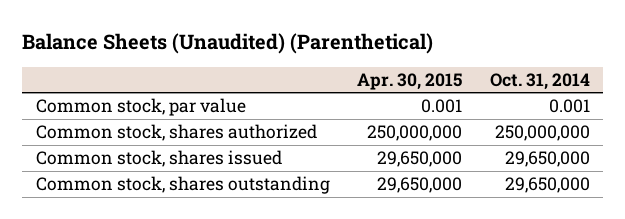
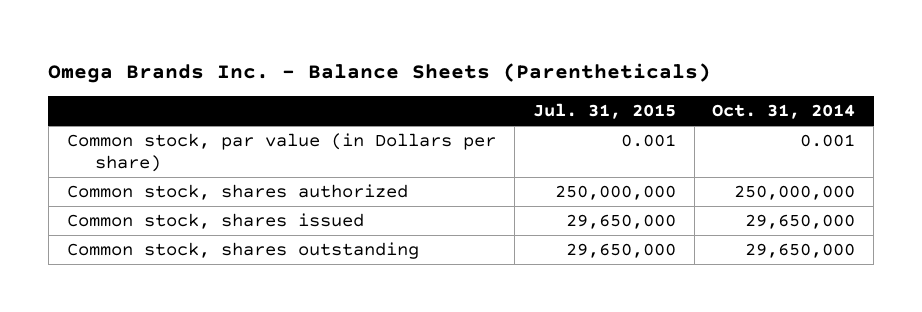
[22,33,434,55] Balance Sheets (Unaudited) (Parenthetical) -> [48,62,712,83] Omega Brands Inc. - Balance Sheets (Parentheticals)
[357,72,463,90] Apr. 30, 2015 -> none
none -> [532,103,676,120] Jul. 31, 2015
[35,98,246,117] Common stock, par value -> [66,132,496,172] Common stock, par value (in Dollars per share)

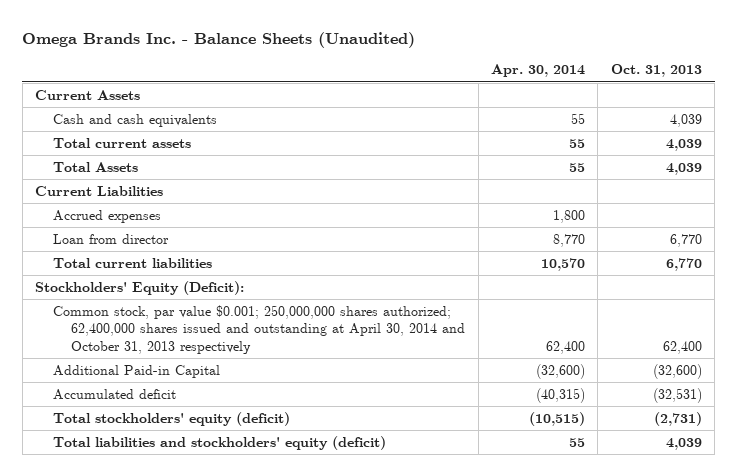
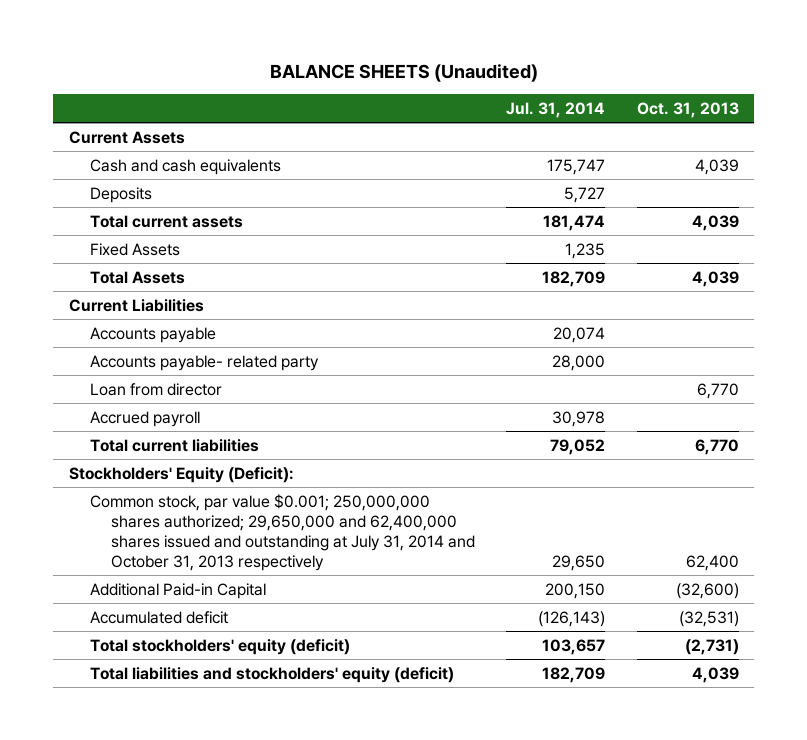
[22,31,416,48] Omega Brands Inc. - Balance Sheets (Unaudited) -> [269,63,538,82] BALANCE SHEETS (Unaudited)
[491,64,586,78] Apr. 30, 2014 -> none
none -> [506,101,606,118] Jul. 31, 2014
none -> [89,186,152,203] Deposits
none -> [89,242,180,256] Fixed Assets
[53,209,162,223] Accrued expenses -> none
none -> [89,326,216,343] Accounts payable
none -> [89,354,319,371] Accounts payable- related party
none -> [89,410,200,427] Accrued payroll
[53,304,466,355] Common stock, par value $0.001; 250,000,000 shares authorized; 62,400,000 shares issued and outstanding at April 30, 2014 and October 31, 2013 respectively -> [89,493,475,571] Common stock, par value $0.001; 250,000,000 shares authorized; 29,650,000 and 62,400,000 shares issued and outstanding at July 31, 2014 and October 31, 2013 respectively

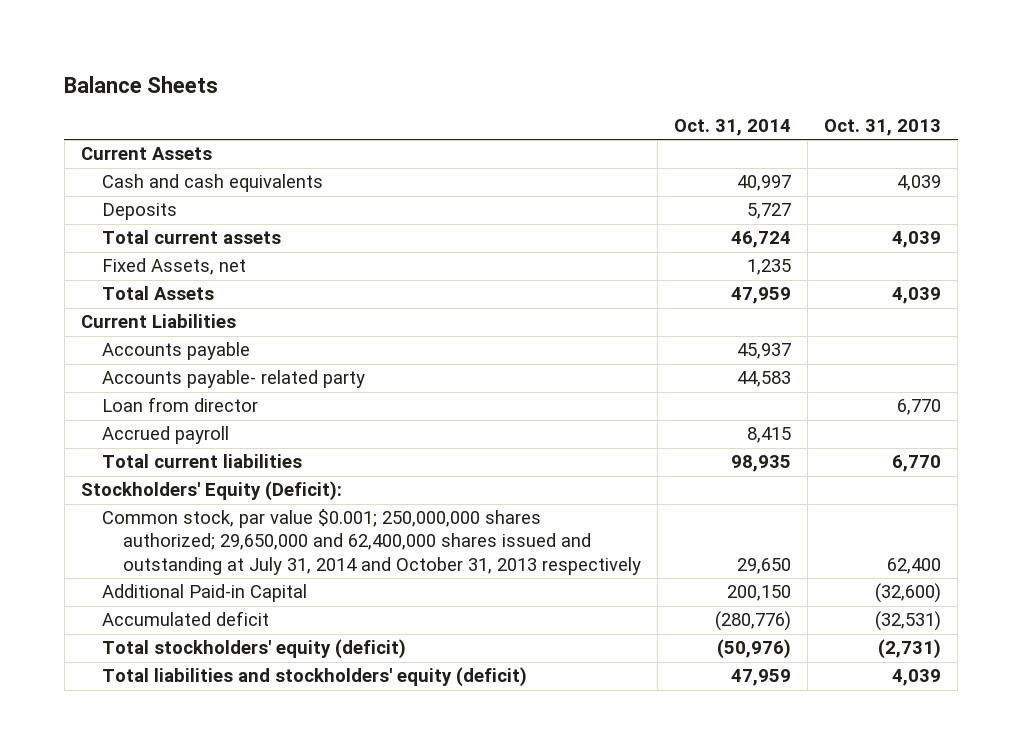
[269,63,538,82] BALANCE SHEETS (Unaudited) -> [64,76,219,94] Balance Sheets
[506,101,606,118] Jul. 31, 2014 -> none
none -> [674,119,792,137] Oct. 31, 2014
[89,242,180,256] Fixed Assets -> [101,258,246,276] Fixed Assets, net

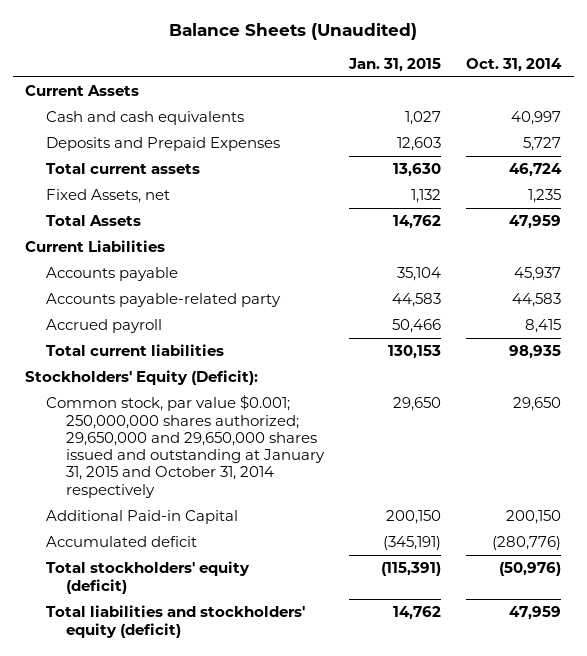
[64,76,219,94] Balance Sheets -> [169,22,418,40] Balance Sheets (Unaudited)
[824,119,942,137] Oct. 31, 2013 -> none
none -> [348,57,442,72] Jan. 31, 2015
[101,203,177,221] Deposits -> [45,137,280,152] Deposits and Prepaid Expenses
[101,397,258,413] Loan from director -> none
[101,370,365,389] Accounts payable- related party -> [45,293,281,308] Accounts payable-related party
[101,509,642,575] Common stock, par value $0.001; 250,000,000 shares authorized; 29,650,000 and 62,400,000 shares issued and outstanding at July 31, 2014 and October 31, 2013 respectively -> [45,395,326,498] Common stock, par value $0.001; 250,000,000 shares authorized; 29,650,000 and 29,650,000 shares issued and outstanding at January 31, 2015 and October 31, 2014 respectively

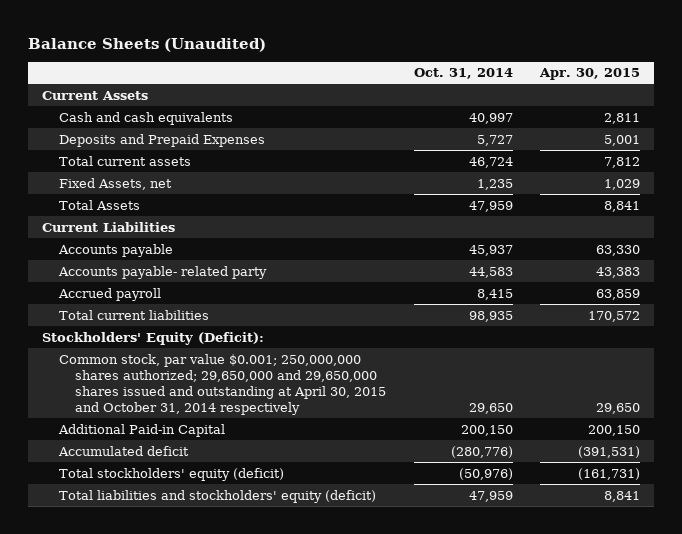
[348,57,442,72] Jan. 31, 2015 -> none
none -> [539,68,641,81] Apr. 30, 2015
[45,293,281,308] Accounts payable-related party -> [57,265,267,279] Accounts payable- related party
[45,395,326,498] Common stock, par value $0.001; 250,000,000 shares authorized; 29,650,000 and 29,650,000 shares issued and outstanding at January 31, 2015 and October 31, 2014 respectively -> [58,353,387,416] Common stock, par value $0.001; 250,000,000 shares authorized; 29,650,000 and 29,650,000 shares issued and outstanding at April 30, 2015 and October 31, 2014 respectively

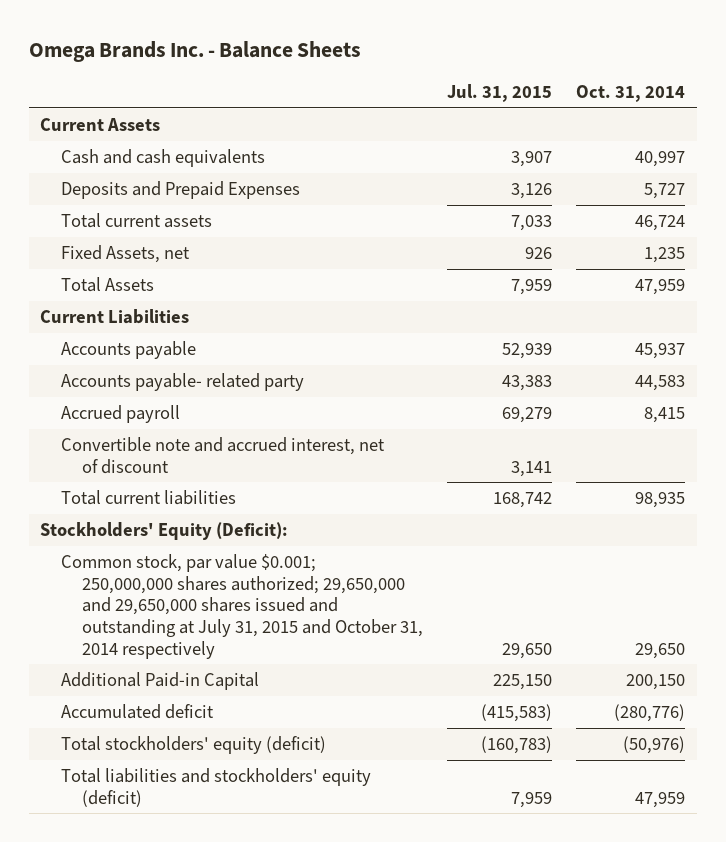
[28,37,267,52] Balance Sheets (Unaudited) -> [28,41,361,63] Omega Brands Inc. - Balance Sheets
[539,68,641,81] Apr. 30, 2015 -> none
none -> [447,83,553,102] Jul. 31, 2015
none -> [61,436,386,474] Convertible note and accrued interest, net of discount
[58,353,387,416] Common stock, par value $0.001; 250,000,000 shares authorized; 29,650,000 and 29,650,000 shares issued and outstanding at April 30, 2015 and October 31, 2014 respectively -> [61,553,424,659] Common stock, par value $0.001; 250,000,000 shares authorized; 29,650,000 and 29,650,000 shares issued and outstanding at July 31, 2015 and October 31, 2014 respectively

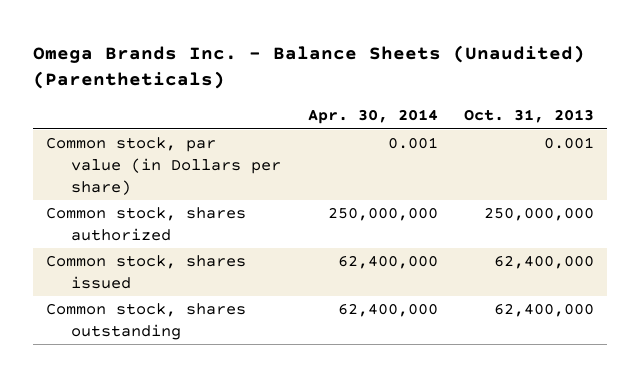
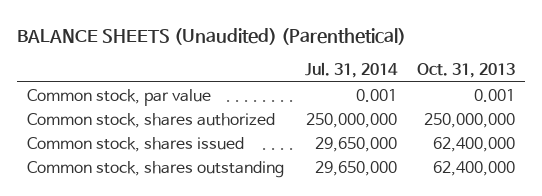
[33,45,586,90] Omega Brands Inc. - Balance Sheets (Unaudited) (Parentheticals) -> [17,27,407,45] BALANCE SHEETS (Unaudited) (Parenthetical)
[307,109,438,125] Apr. 30, 2014 -> none
none -> [304,62,398,79] Jul. 31, 2014
[46,137,282,195] Common stock, par value (in Dollars per share) -> [27,88,212,106] Common stock, par value

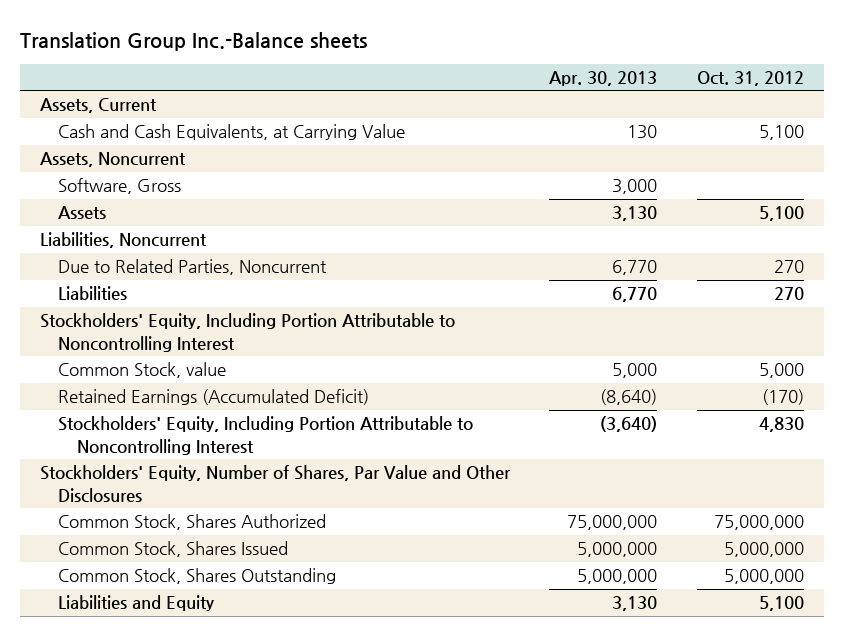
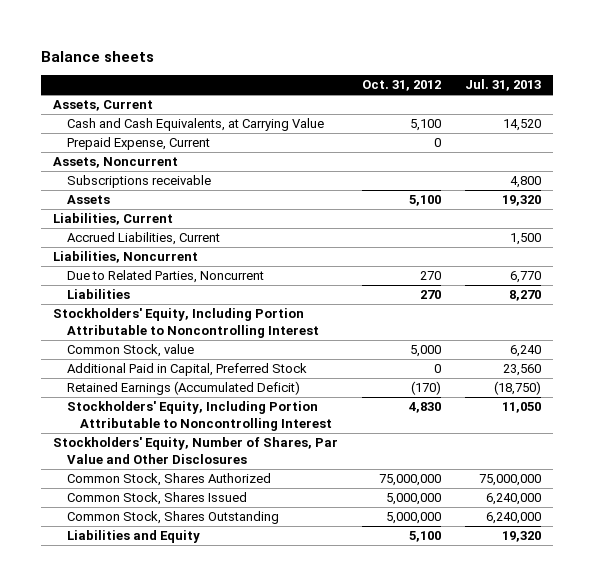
[19,31,367,51] Translation Group Inc.-Balance sheets -> [41,50,155,62] Balance sheets
[549,71,658,87] Apr. 30, 2013 -> none
none -> [464,79,541,92] Jul. 31, 2013
none -> [66,137,210,151] Prepaid Expense, Current
[58,178,182,195] Software, Gross -> none
none -> [66,175,211,189] Subscriptions receivable
none -> [53,213,174,226] Liabilities, Current
none -> [66,232,220,246] Accrued Liabilities, Current
none -> [66,363,307,377] Additional Paid in Capital, Preferred Stock

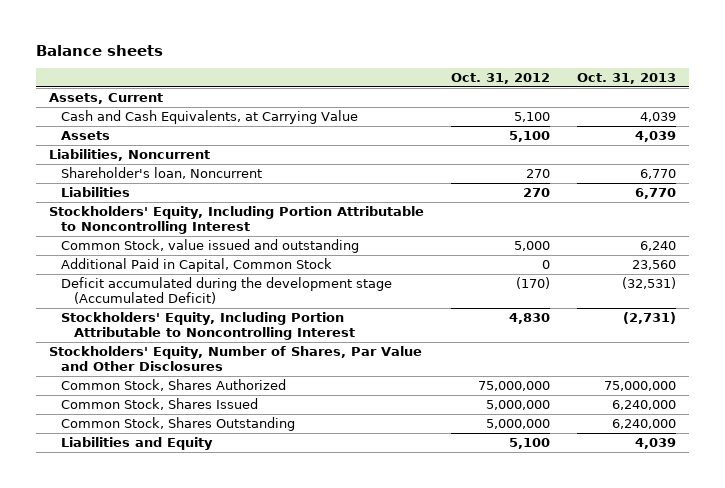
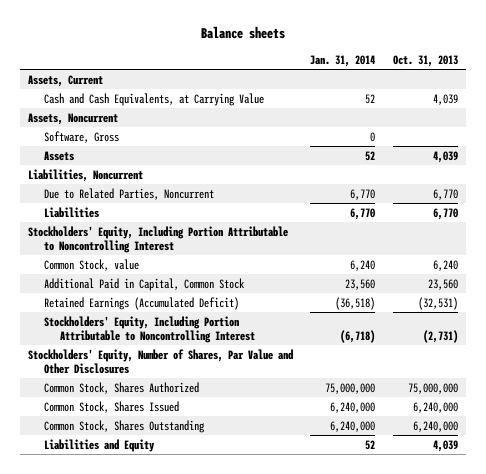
[451,73,551,85] Oct. 31, 2012 -> none
none -> [310,55,376,68] Jan. 31, 2014
none -> [28,112,119,125] Assets, Noncurrent
none -> [44,130,120,143] Software, Gross
[61,166,263,179] Shareholder's loan, Noncurrent -> [44,187,215,200] Due to Related Parties, Noncurrent
[61,238,360,253] Common Stock, value issued and outstanding -> [44,258,140,271] Common Stock, value
[61,276,393,305] Deficit accumulated during the development stage (Accumulated Deficit) -> [44,296,240,310] Retained Earnings (Accumulated Deficit)

